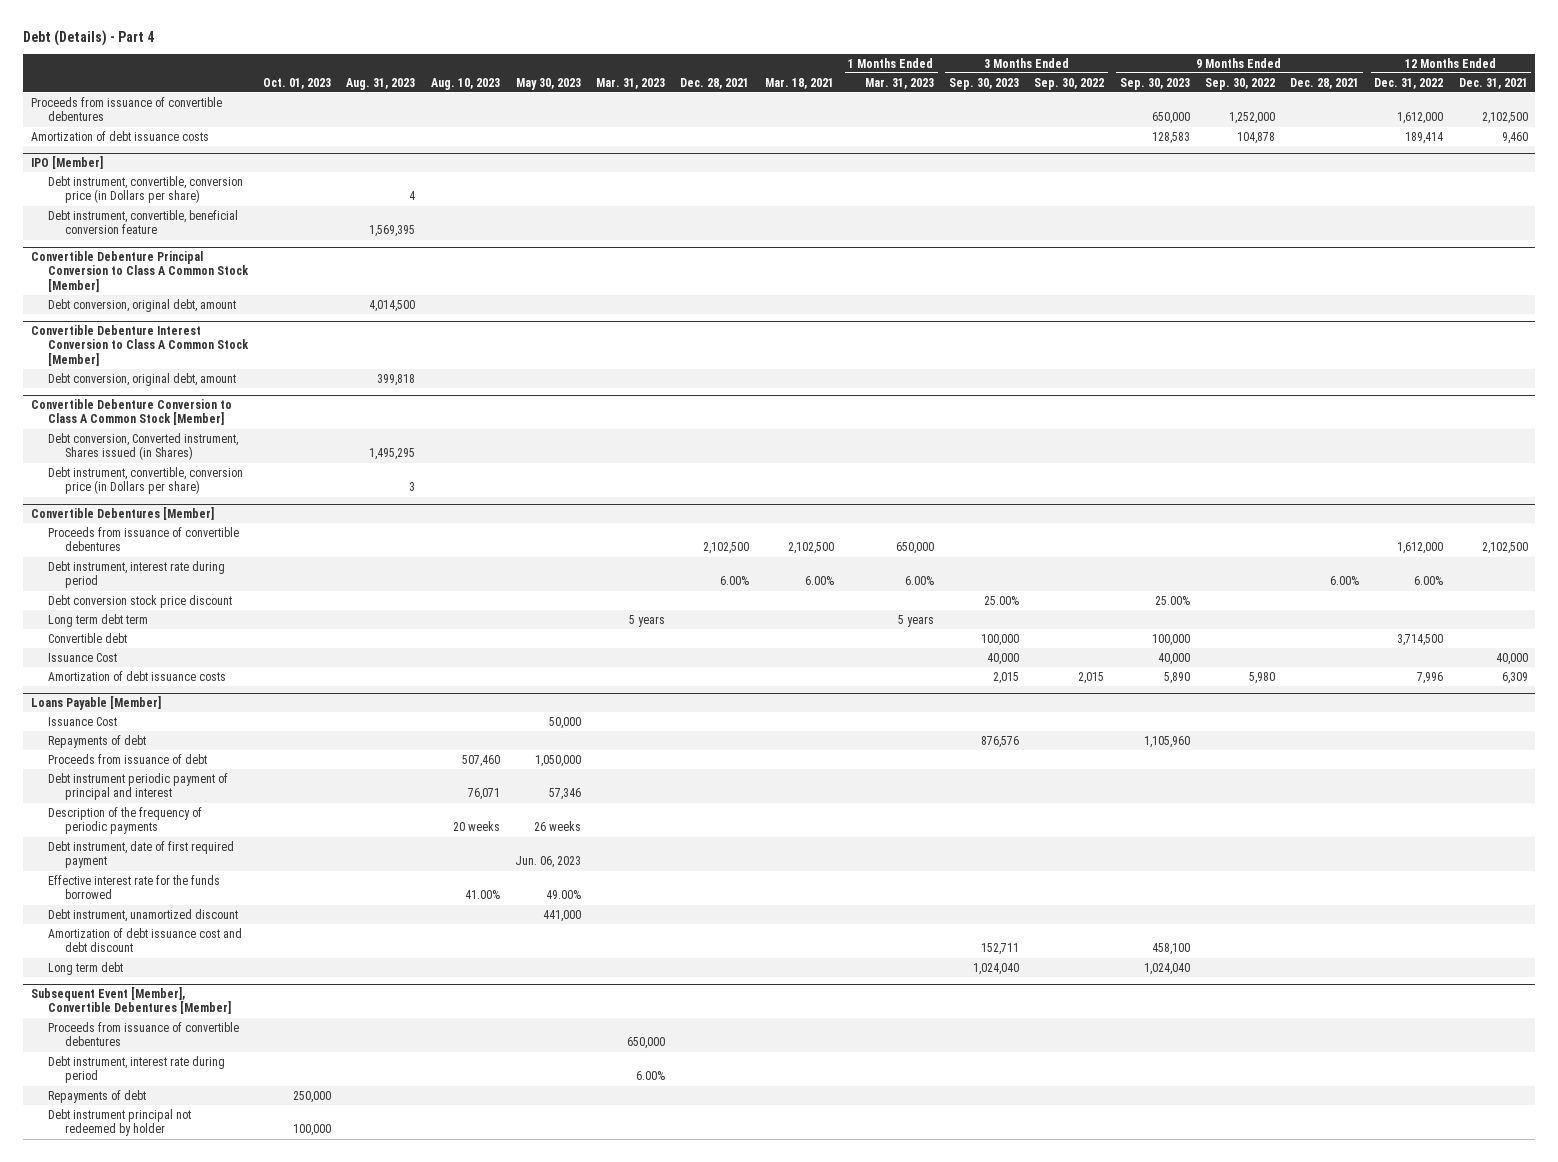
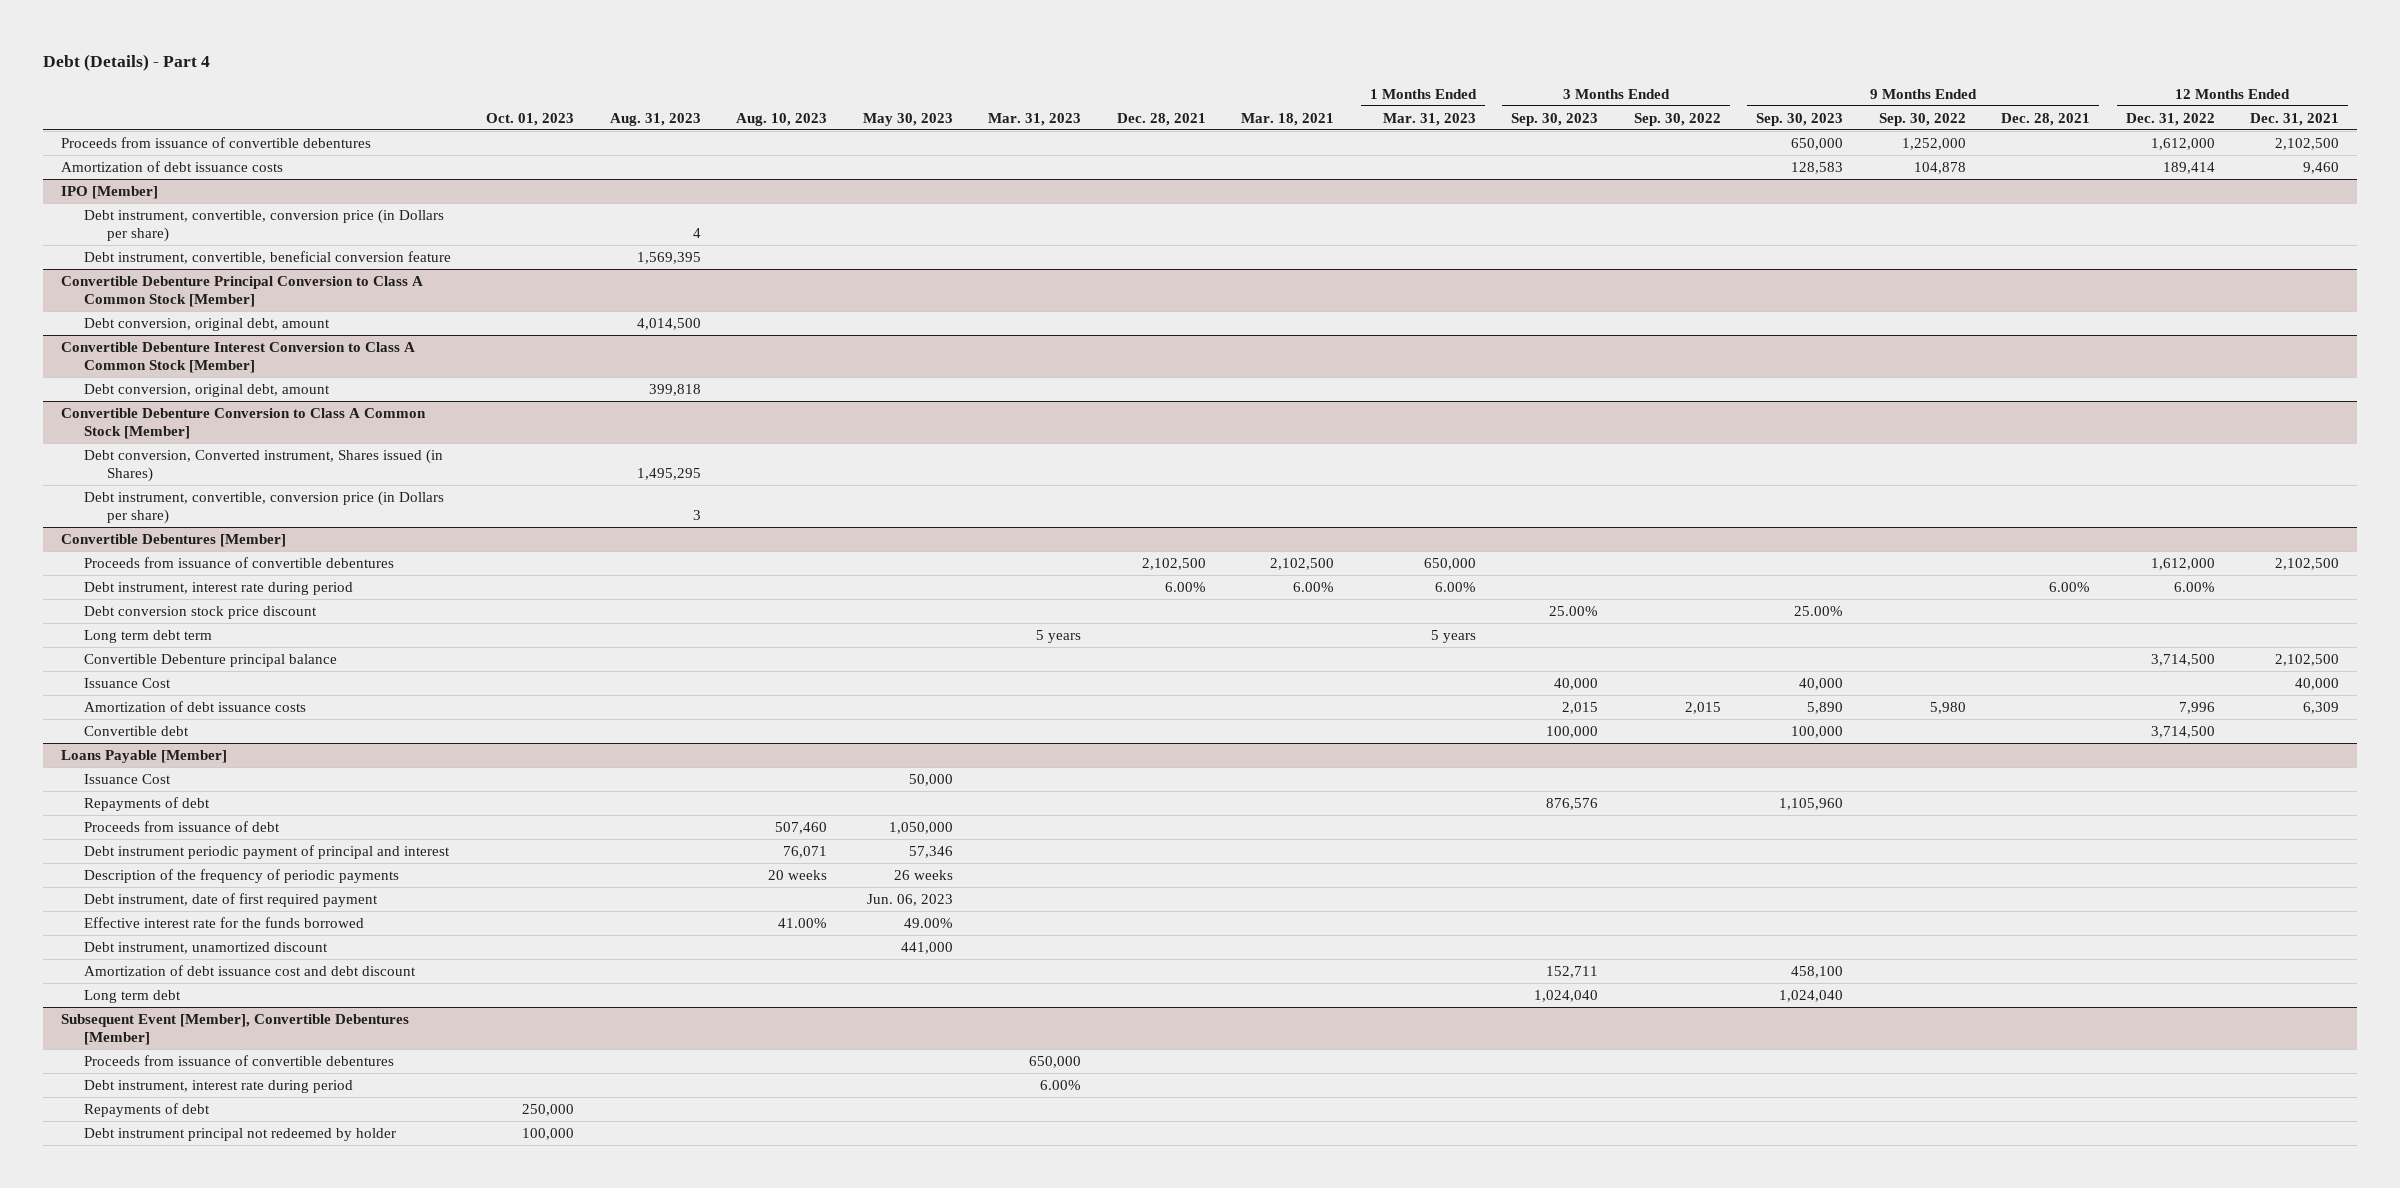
none -> [83,653,337,667] Convertible Debenture principal balance
[47,632,127,643] Convertible debt -> [83,725,189,736] Convertible debt

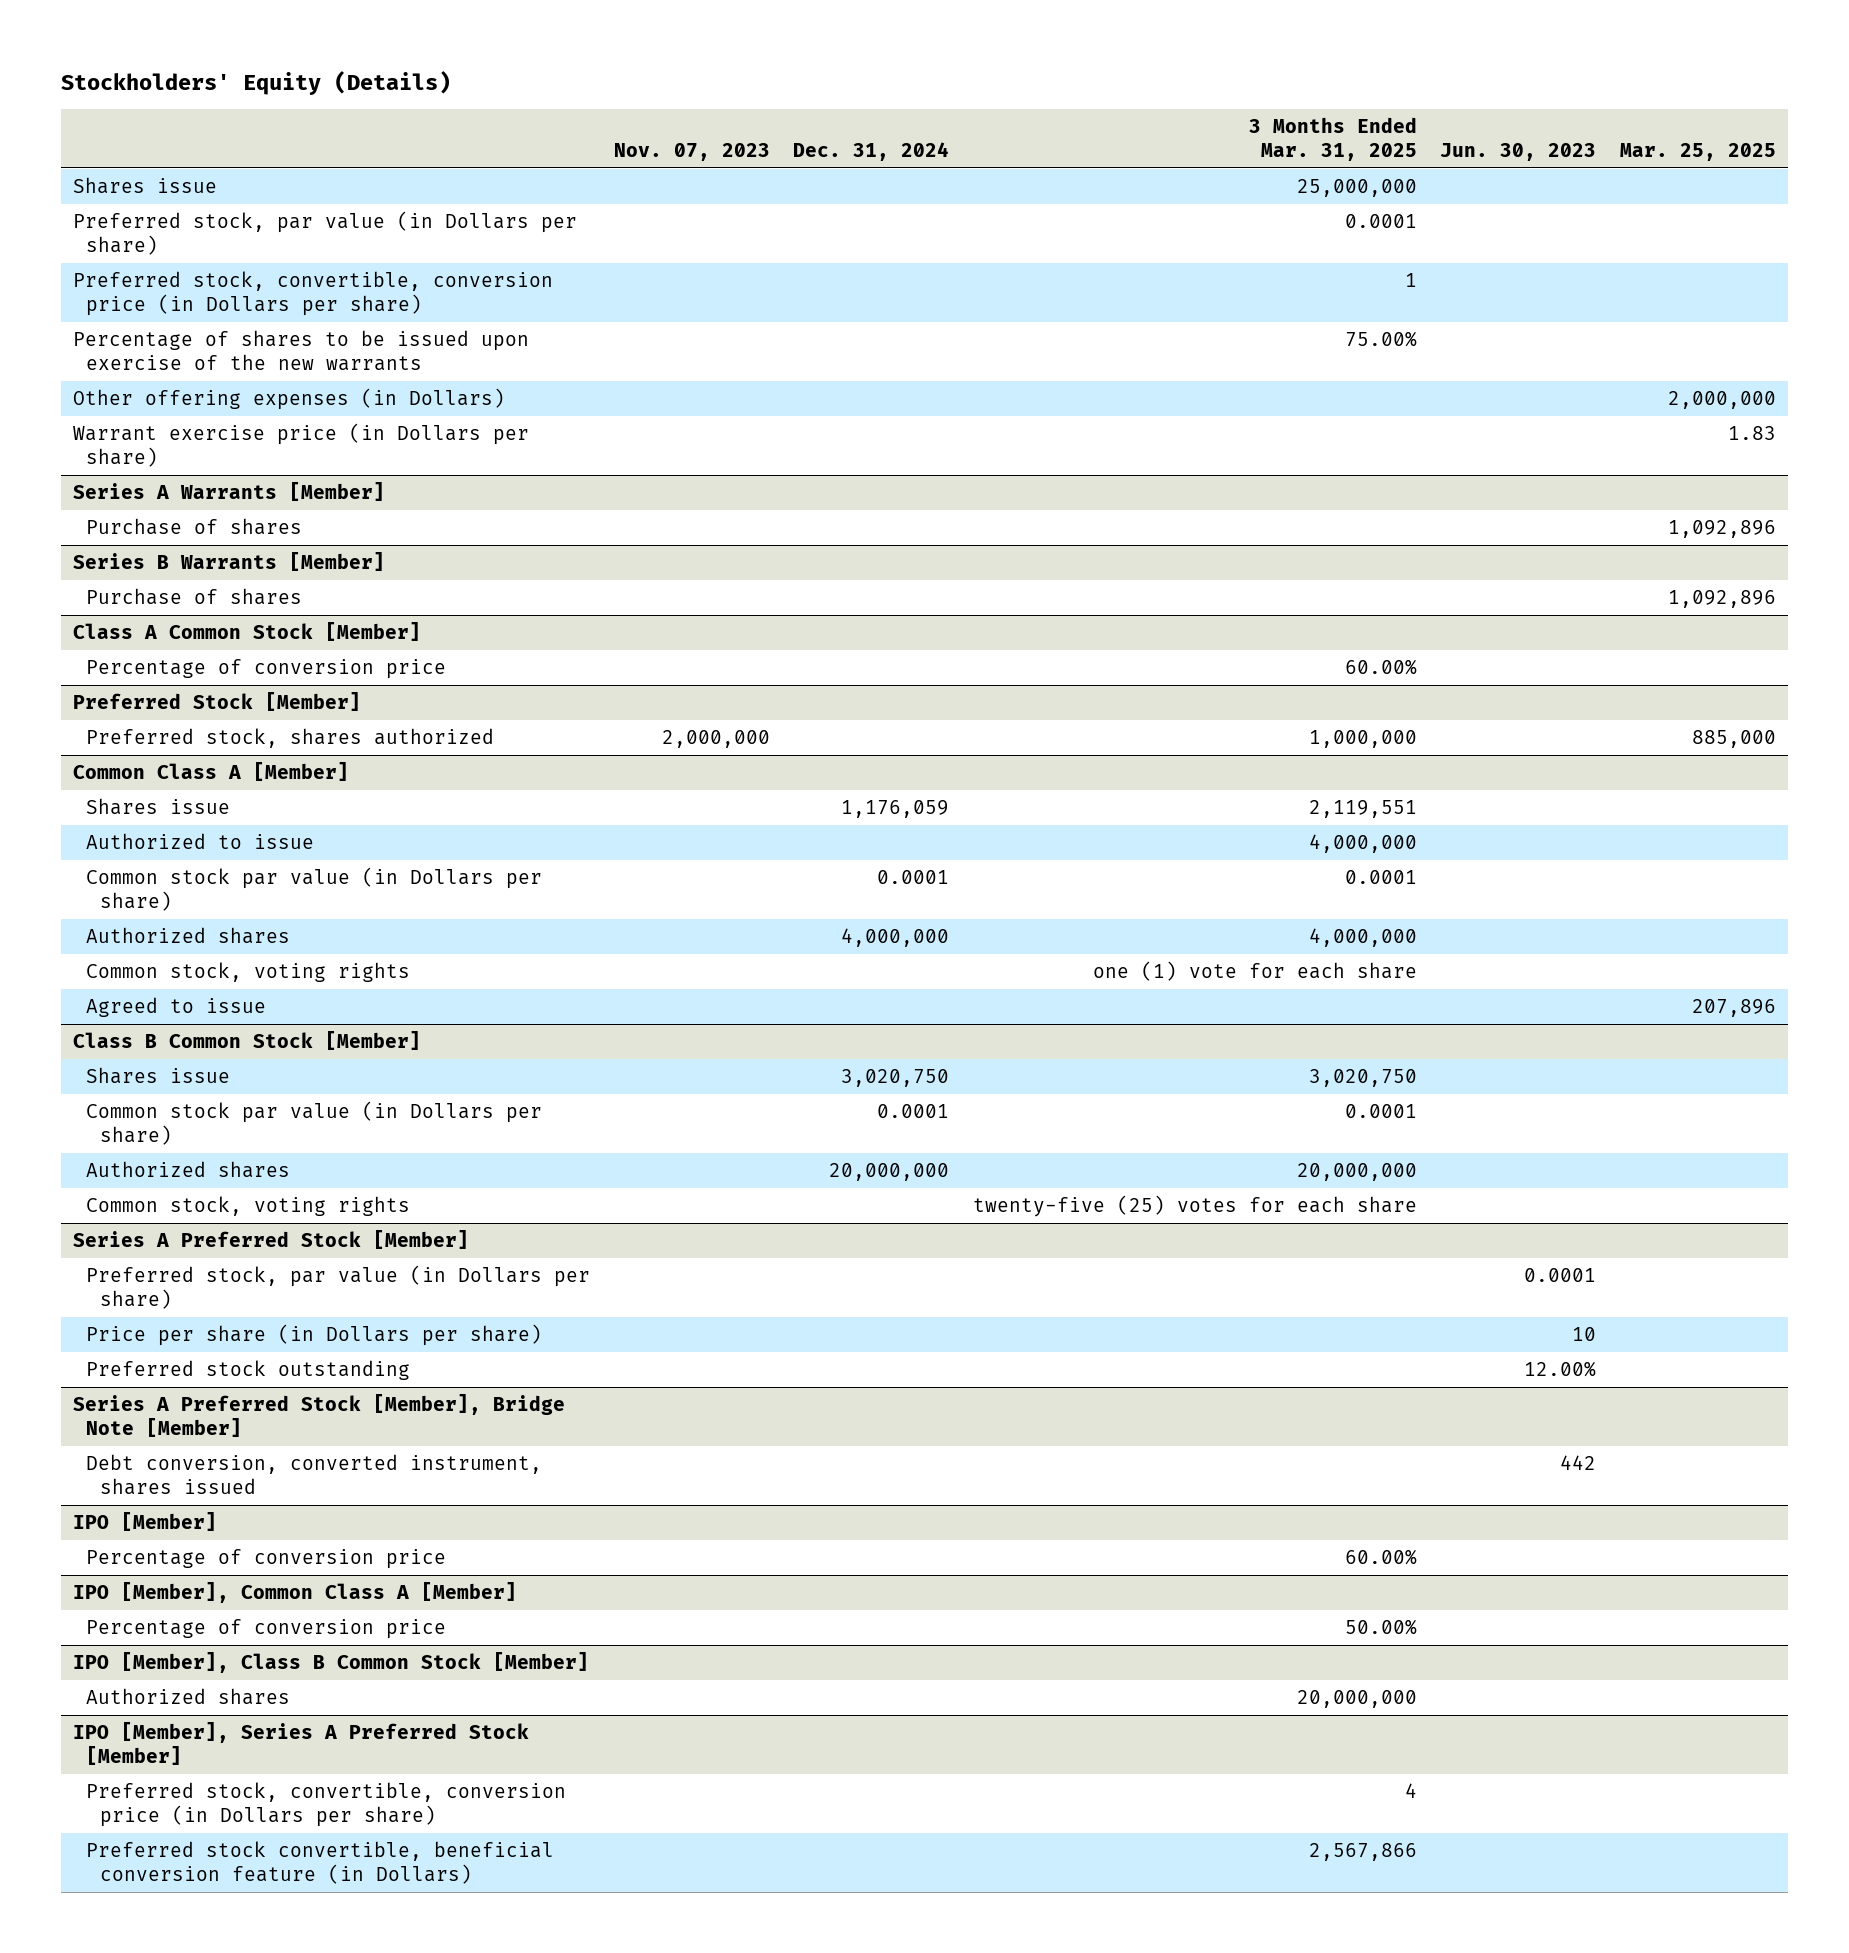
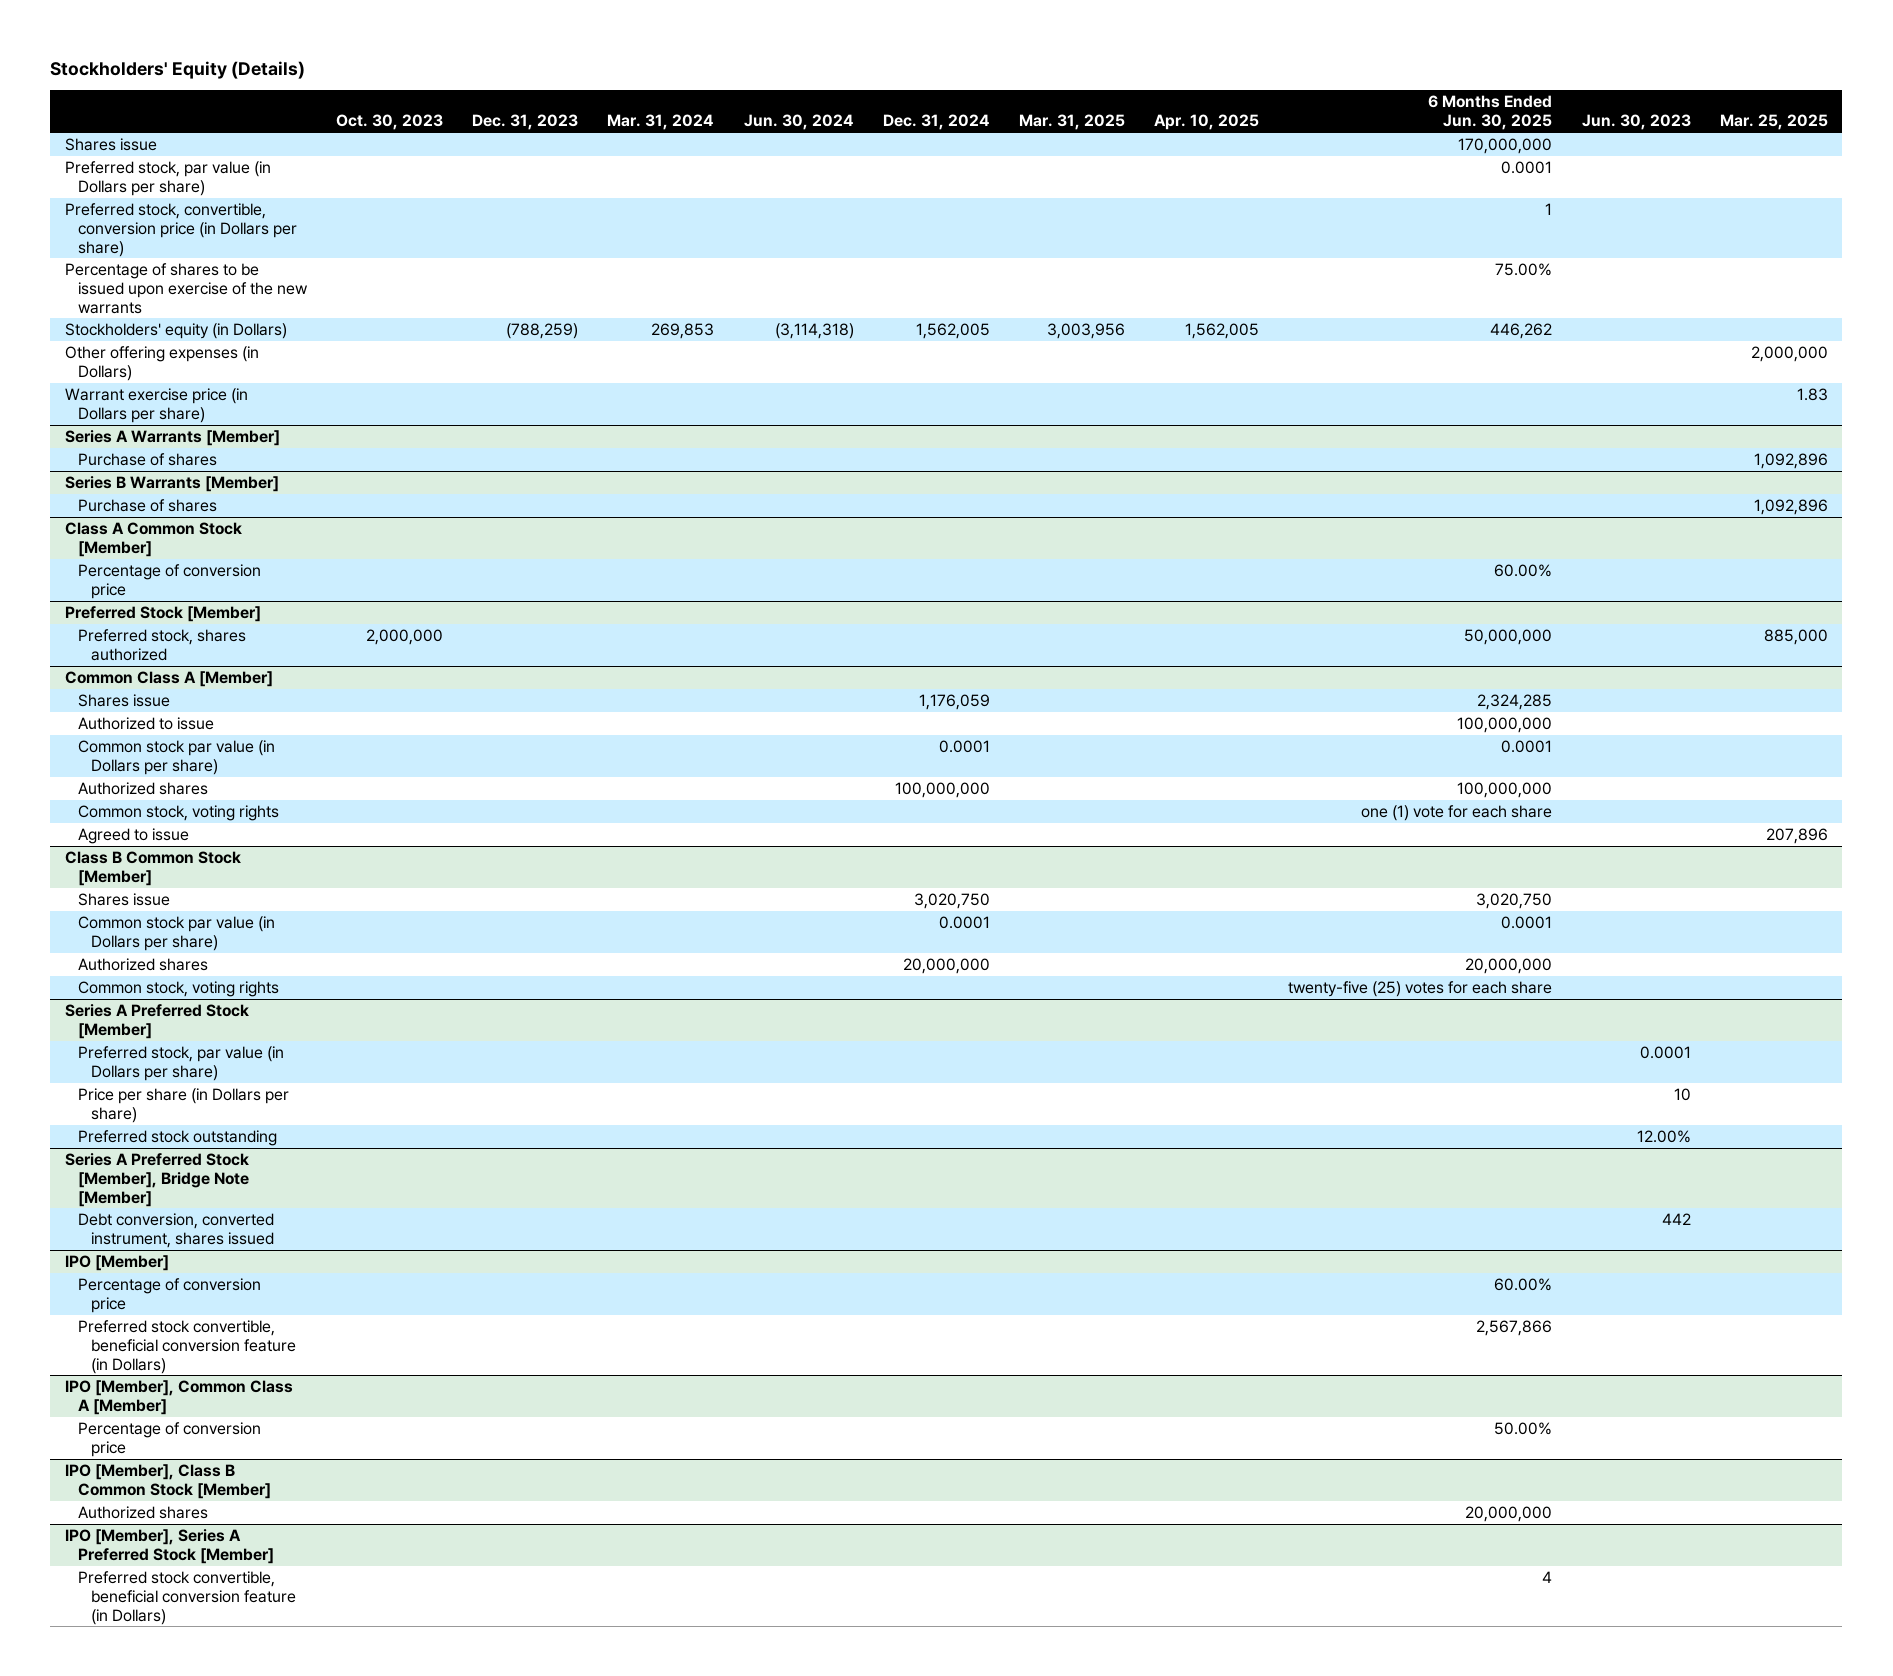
[613,143,770,162] Nov. 07, 2023 -> none
[1248,117,1417,162] 3 Months Ended Mar. 31, 2025 -> none
none -> [335,114,443,131] Oct. 30, 2023
none -> [472,114,579,131] Dec. 31, 2023
none -> [607,114,715,131] Mar. 31, 2024
none -> [743,114,854,131] Jun. 30, 2024
none -> [1018,114,1125,131] Mar. 31, 2025
none -> [1154,114,1260,131] Apr. 10, 2025
none -> [1428,95,1553,131] 6 Months Ended Jun. 30, 2025
none -> [64,323,287,340] Stockholders' equity (in Dollars)
[841,927,950,947] 4,000,000 -> [894,782,990,799] 100,000,000
none -> [77,1320,296,1374] Preferred stock convertible, beneficial conversion feature (in Dollars)
[86,1781,567,1827] Preferred stock, convertible, conversion price (in Dollars per share) -> none

